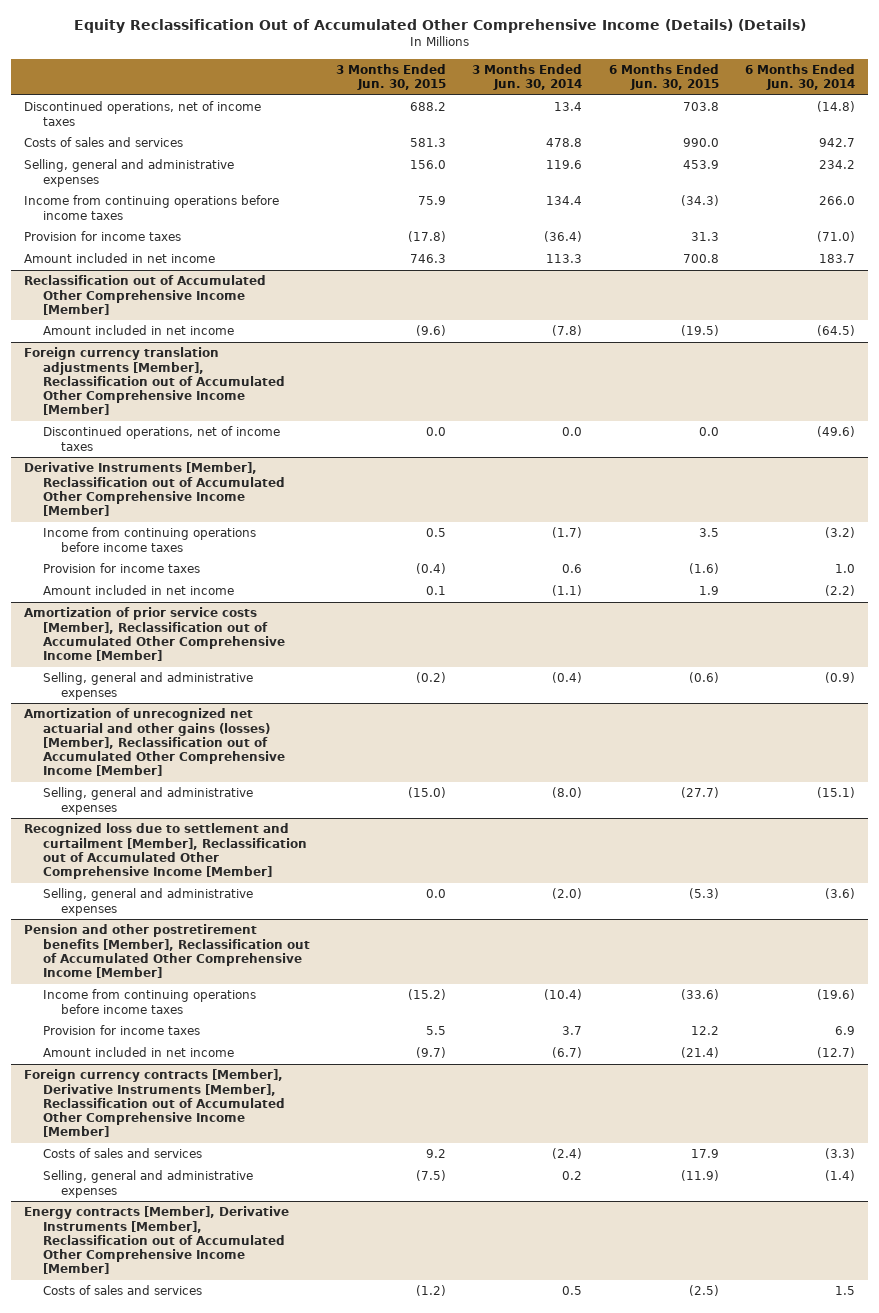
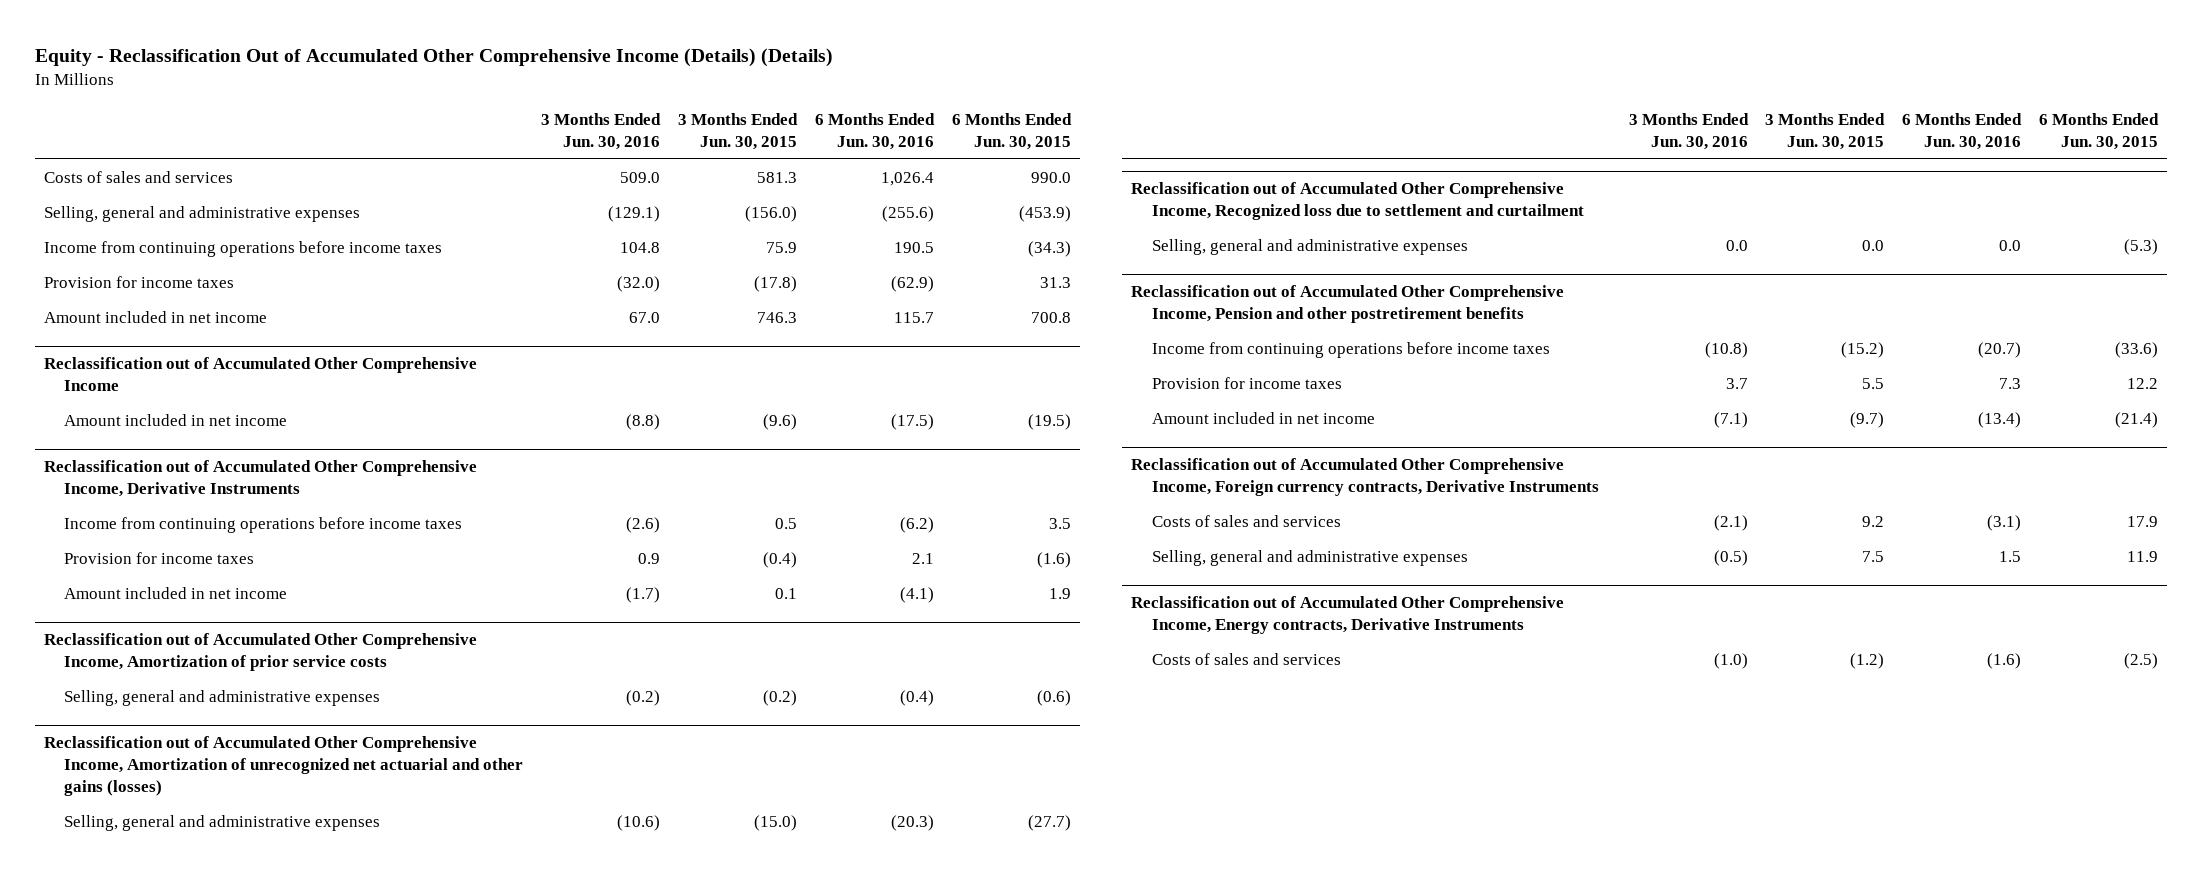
[73,18,806,33] Equity Reclassification Out of Accumulated Other Comprehensive Income (Details) (Details) -> [35,47,834,67] Equity - Reclassification Out of Accumulated Other Comprehensive Income (Details) (Details)
[472,64,583,91] 3 Months Ended Jun. 30, 2014 -> none
[745,64,856,91] 6 Months Ended Jun. 30, 2014 -> none
none -> [541,112,662,150] 3 Months Ended Jun. 30, 2016
none -> [814,112,935,150] 6 Months Ended Jun. 30, 2016
[24,101,262,126] Discontinued operations, net of income taxes -> none
[410,160,447,170] 156.0 -> [745,205,798,222] (156.0)
[682,160,719,170] 453.9 -> [1018,205,1071,222] (453.9)
[24,275,267,315] Reclassification out of Accumulated Other Comprehensive Income [Member] -> [44,357,478,392] Reclassification out of Accumulated Other Comprehensive Income
[24,347,285,416] Foreign currency translation adjustments [Member], Reclassification out of Accumulated Other Comprehensive Income [Member] -> none
[42,426,280,451] Discontinued operations, net of income taxes -> none
[24,462,285,517] Derivative Instruments [Member], Reclassification out of Accumulated Other Comprehensive Income [Member] -> [44,460,478,498] Reclassification out of Accumulated Other Comprehensive Income, Derivative Instruments
[24,607,285,662] Amortization of prior service costs [Member], Reclassification out of Accumulated Other Comprehensive Income [Member] -> [44,633,478,672] Reclassification out of Accumulated Other Comprehensive Income, Amortization of prior service costs
[24,708,285,777] Amortization of unrecognized net actuarial and other gains (losses) [Member], Reclassification out of Accumulated Other Comprehensive Income [Member] -> [44,736,524,797] Reclassification out of Accumulated Other Comprehensive Income, Amortization of unrecognized net actuarial and other gains (losses)
[24,823,307,880] Recognized loss due to settlement and curtailment [Member], Reclassification out of Accumulated Other Comprehensive Income [Member] -> [1131,182,1584,221] Reclassification out of Accumulated Other Comprehensive Income, Recognized loss due to settlement and curtailment
[24,924,310,979] Pension and other postretirement benefits [Member], Reclassification out of Accumulated Other Comprehensive Income [Member] -> [1131,285,1565,324] Reclassification out of Accumulated Other Comprehensive Income, Pension and other postretirement benefits
[24,1069,285,1138] Foreign currency contracts [Member], Derivative Instruments [Member], Reclassification out of Accumulated Other Comprehensive Income [Member] -> [1131,458,1599,497] Reclassification out of Accumulated Other Comprehensive Income, Foreign currency contracts, Derivative Instruments
[416,1170,447,1182] (7.5) -> [1862,550,1885,562] 7.5
[680,1170,719,1182] (11.9) -> [2127,550,2159,562] 11.9
[24,1206,290,1275] Energy contracts [Member], Derivative Instruments [Member], Reclassification out of Accumulated Other Comprehensive Income [Member] -> [1131,596,1565,635] Reclassification out of Accumulated Other Comprehensive Income, Energy contracts, Derivative Instruments

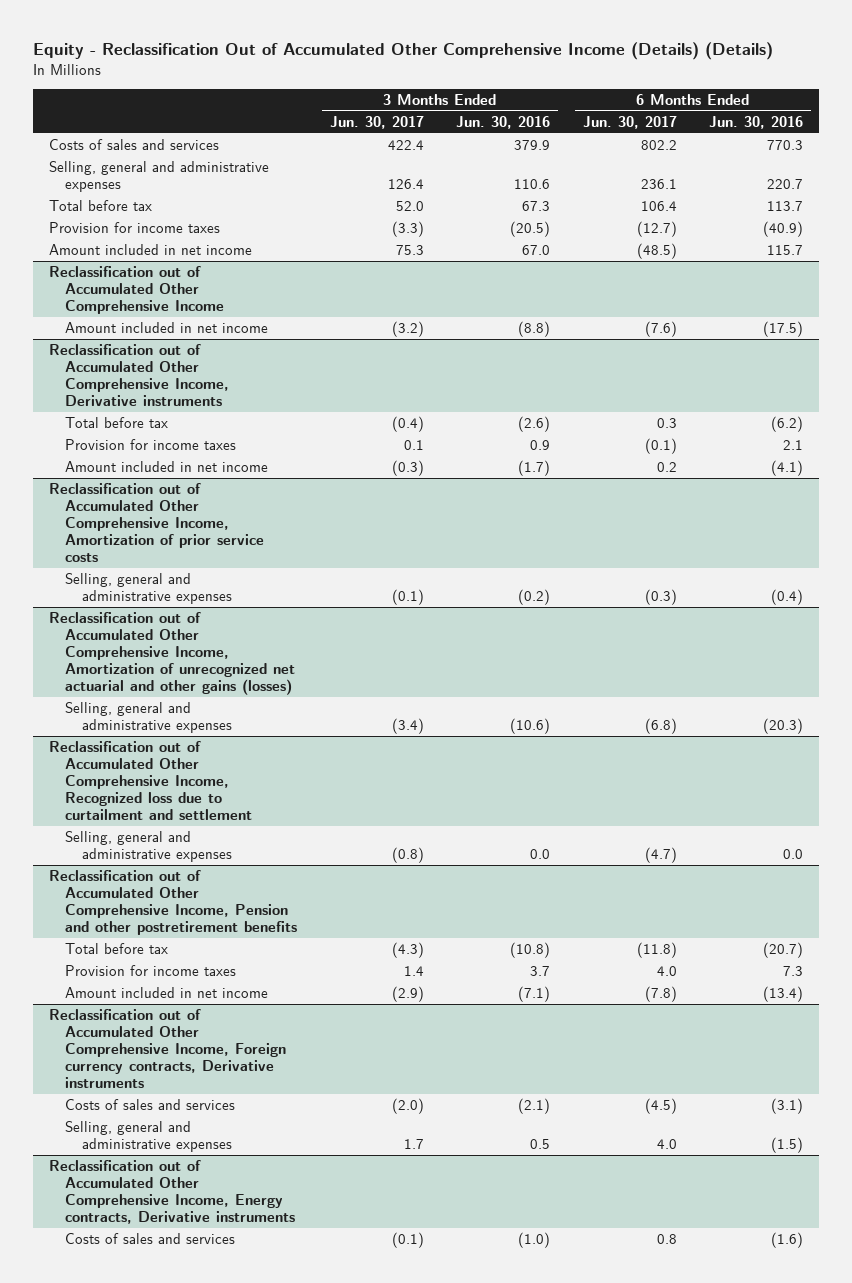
[678,112,799,150] 3 Months Ended Jun. 30, 2015 -> none
[951,112,1072,150] 6 Months Ended Jun. 30, 2015 -> none
none -> [329,115,424,129] Jun. 30, 2017
none -> [582,115,677,129] Jun. 30, 2017
[44,240,443,257] Income from continuing operations before income taxes -> none
[620,171,661,183] 509.0 -> [514,139,551,150] 379.9
[880,171,934,186] 1,026.4 -> [767,139,804,150] 770.3
[608,205,661,222] (129.1) -> [514,178,551,189] 110.6
[881,205,934,222] (255.6) -> [767,178,804,189] 220.7
none -> [49,199,153,211] Total before tax
[617,275,661,292] (32.0) -> [510,220,551,237] (20.5)
[890,275,934,292] (62.9) -> [763,220,804,237] (40.9)
[44,460,478,498] Reclassification out of Accumulated Other Comprehensive Income, Derivative Instruments -> [49,343,230,406] Reclassification out of Accumulated Other Comprehensive Income, Derivative instruments
[64,516,463,533] Income from continuing operations before income taxes -> [65,416,169,428] Total before tax
[1131,182,1584,221] Reclassification out of Accumulated Other Comprehensive Income, Recognized loss due to settlement and curtailment -> [49,740,253,820] Reclassification out of Accumulated Other Comprehensive Income, Recognized loss due to curtailment and settlement
[1151,341,1550,358] Income from continuing operations before income taxes -> [65,942,169,954] Total before tax
[1131,458,1599,497] Reclassification out of Accumulated Other Comprehensive Income, Foreign currency contracts, Derivative Instruments -> [49,1008,287,1088] Reclassification out of Accumulated Other Comprehensive Income, Foreign currency contracts, Derivative instruments
[1713,549,1748,566] (0.5) -> [530,1138,551,1149] 0.5
[1999,550,2022,562] 1.5 -> [771,1136,804,1153] (1.5)
[1131,596,1565,635] Reclassification out of Accumulated Other Comprehensive Income, Energy contracts, Derivative Instruments -> [49,1159,296,1224] Reclassification out of Accumulated Other Comprehensive Income, Energy contracts, Derivative instruments

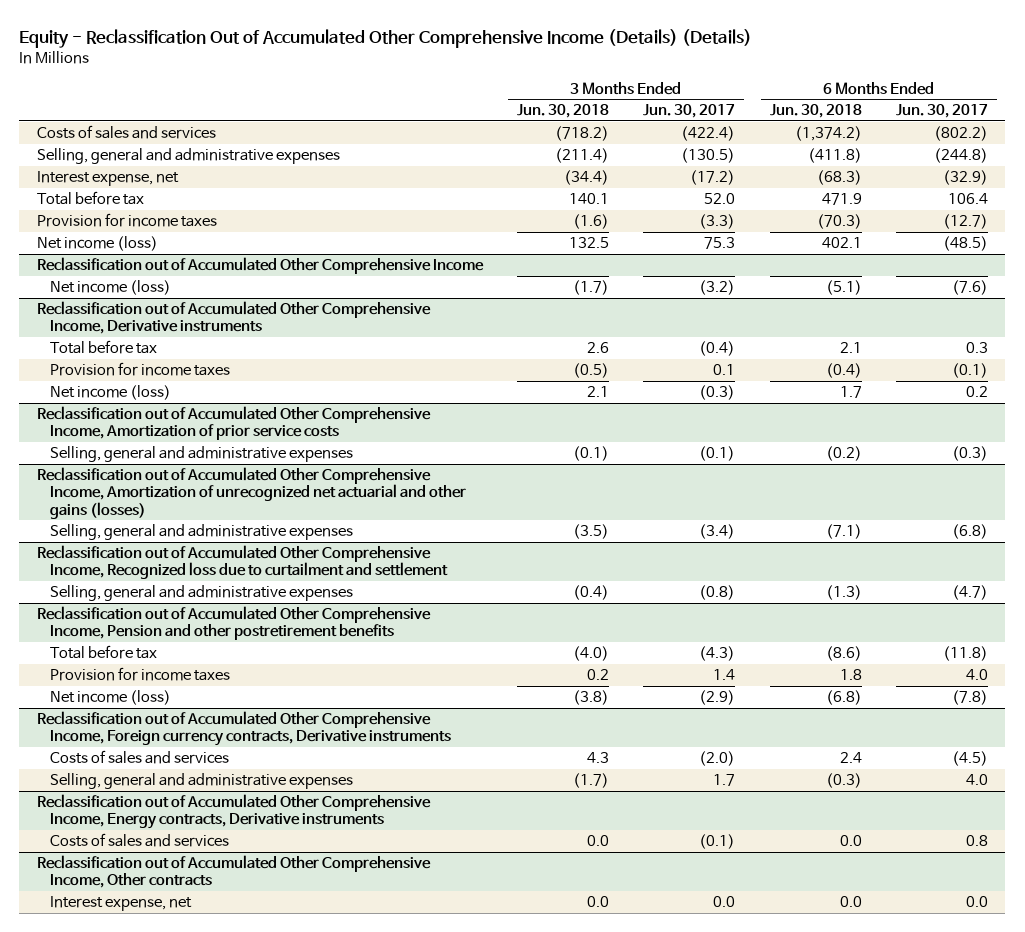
[456,115,551,129] Jun. 30, 2016 -> none
[709,115,804,129] Jun. 30, 2016 -> none
none -> [517,104,610,119] Jun. 30, 2018
none -> [769,104,862,119] Jun. 30, 2018
[387,139,424,150] 422.4 -> [681,126,736,142] (422.4)
[640,139,677,150] 802.2 -> [934,126,989,142] (802.2)
[387,178,424,189] 126.4 -> [681,148,736,164] (130.5)
[640,178,677,189] 236.1 -> [934,148,989,164] (244.8)
none -> [36,171,179,187] Interest expense, net
[49,243,253,255] Amount included in net income -> [36,236,158,252] Net income (loss)
[65,321,269,333] Amount included in net income -> [50,280,172,296] Net income (loss)
[65,460,269,472] Amount included in net income -> [50,385,172,401] Net income (loss)
[65,986,269,998] Amount included in net income -> [50,690,172,706] Net income (loss)
none -> [36,855,431,889] Reclassification out of Accumulated Other Comprehensive Income, Other contracts
none -> [50,896,193,912] Interest expense, net

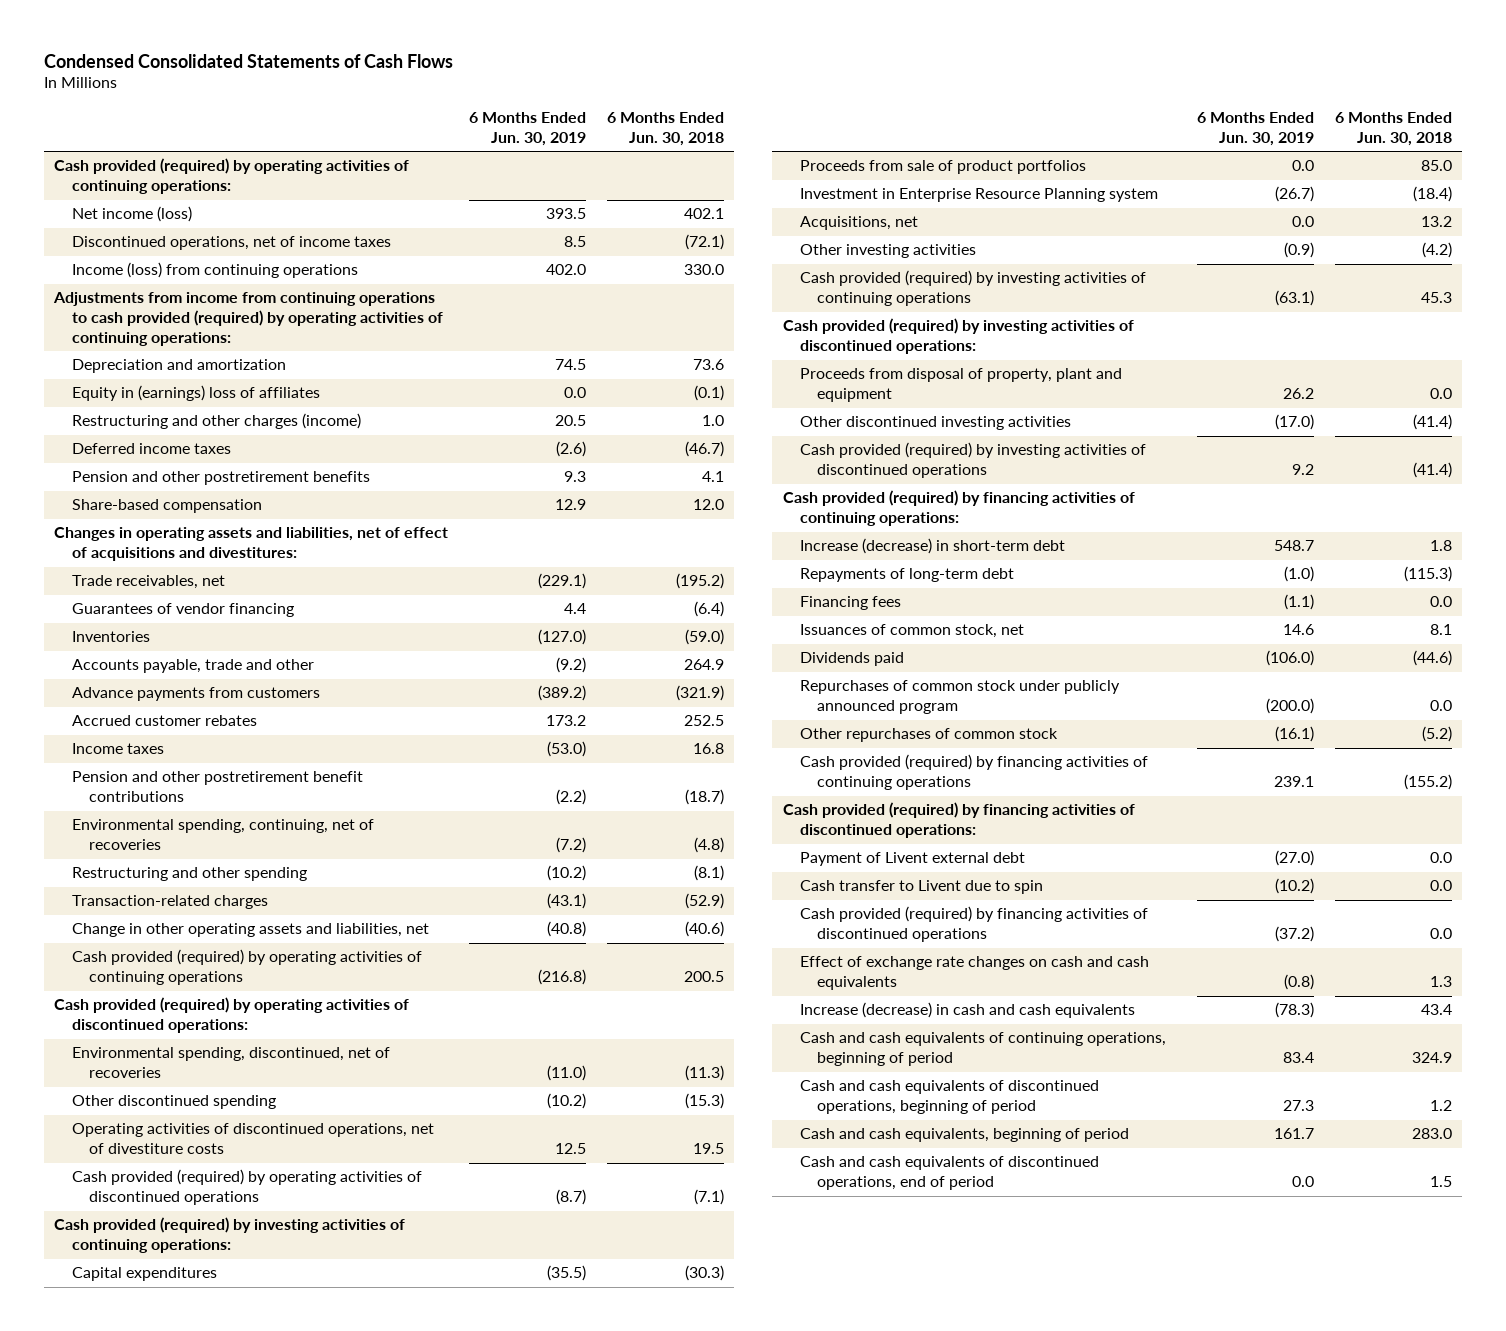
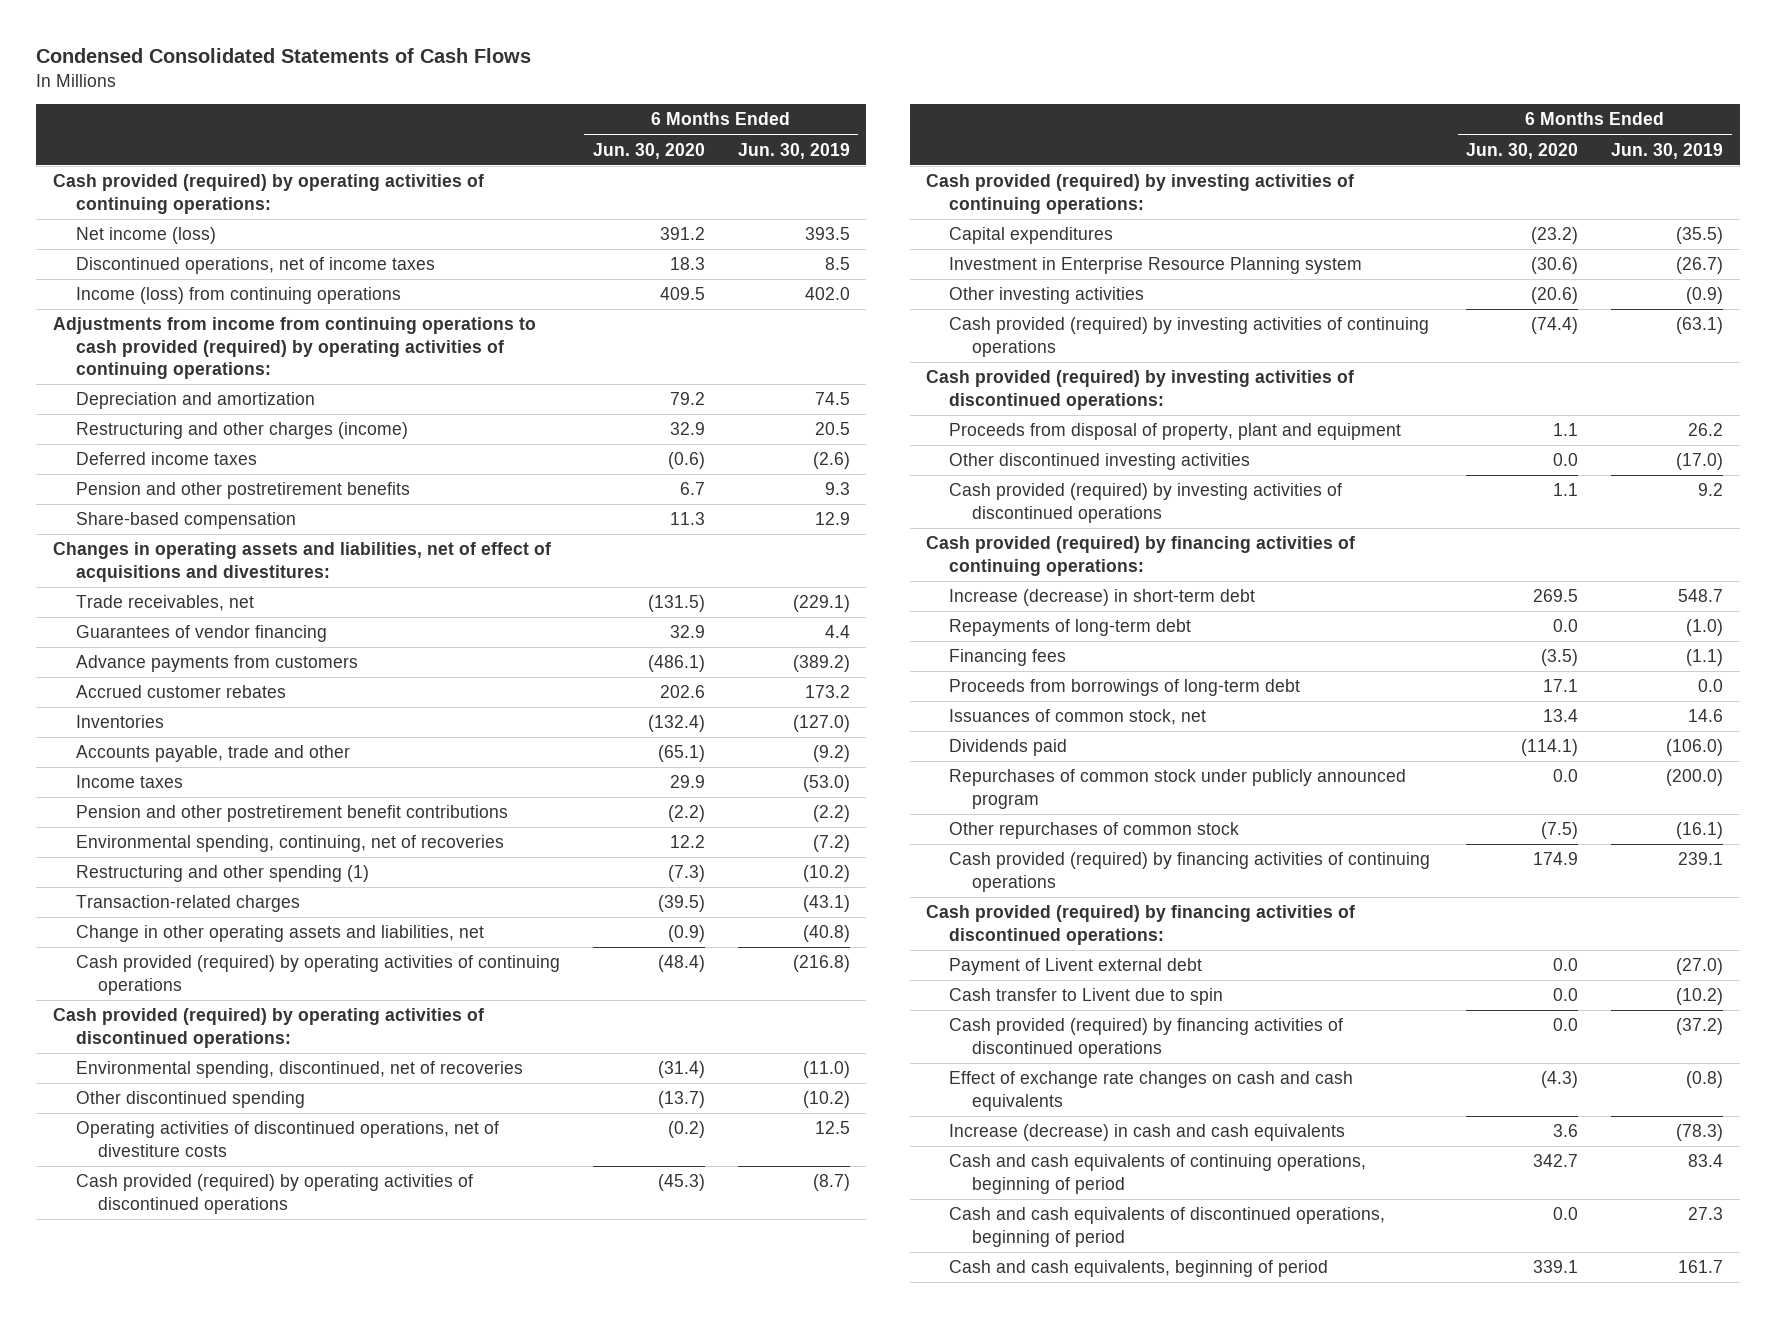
[606,112,724,146] 6 Months Ended Jun. 30, 2018 -> none
none -> [592,142,705,159] Jun. 30, 2020
[71,385,320,402] Equity in (earnings) loss of affiliates -> none
[71,631,150,643] Inventories -> [75,715,164,729] Inventories
[71,659,314,674] Accounts payable, trade and other -> [75,745,350,763] Accounts payable, trade and other
[71,867,307,882] Restructuring and other spending -> [75,865,369,883] Restructuring and other spending (1)
[799,160,1086,175] Proceeds from sale of product portfolios -> none
[799,216,918,231] Acquisitions, net -> none
none -> [949,679,1301,697] Proceeds from borrowings of long-term debt
[799,1156,1099,1191] Cash and cash equivalents of discontinued operations, end of period -> none

